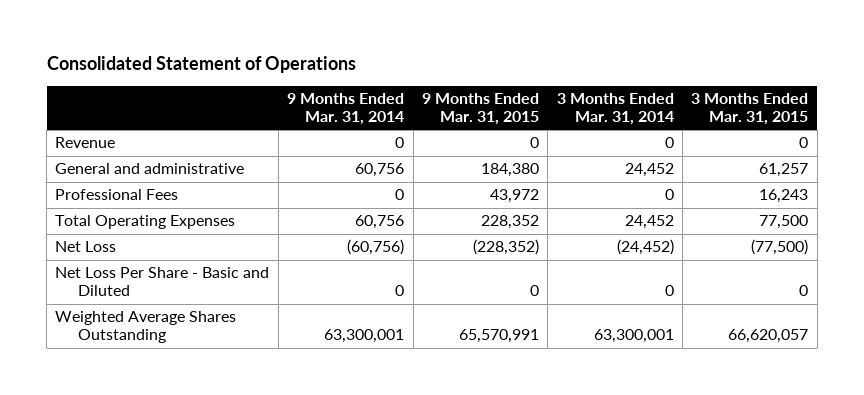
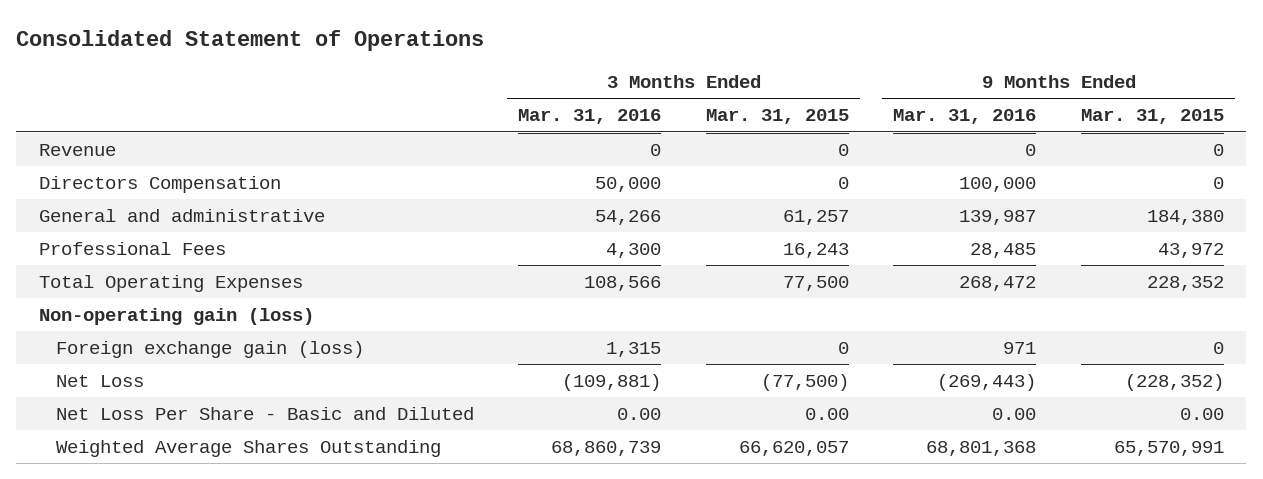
[287,93,405,125] 9 Months Ended Mar. 31, 2014 -> none
[556,93,674,125] 3 Months Ended Mar. 31, 2014 -> none
none -> [518,109,662,125] Mar. 31, 2016
none -> [893,109,1037,125] Mar. 31, 2016
none -> [38,175,281,193] Directors Compensation
none -> [38,307,314,325] Non-operating gain (loss)
none -> [55,340,364,358] Foreign exchange gain (loss)
[529,285,539,297] 0 -> [1179,407,1224,420] 0.00
[799,285,809,297] 0 -> [804,407,849,420] 0.00

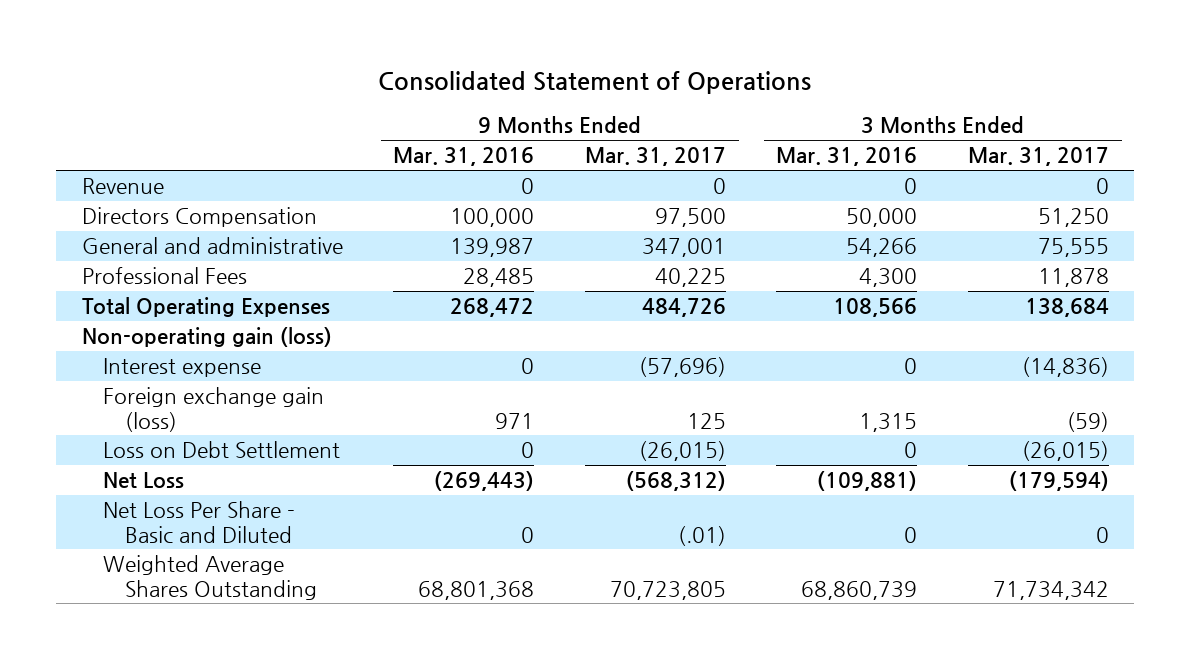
[705,109,849,125] Mar. 31, 2015 -> none
[1080,109,1224,125] Mar. 31, 2015 -> none
none -> [584,147,726,167] Mar. 31, 2017
none -> [968,147,1110,167] Mar. 31, 2017
none -> [103,358,262,378] Interest expense
none -> [103,441,341,459] Loss on Debt Settlement
[617,407,662,420] 0.00 -> [904,526,918,543] 0
[992,407,1037,420] 0.00 -> [521,526,535,543] 0

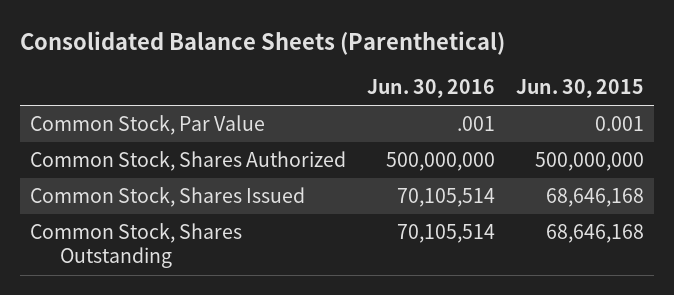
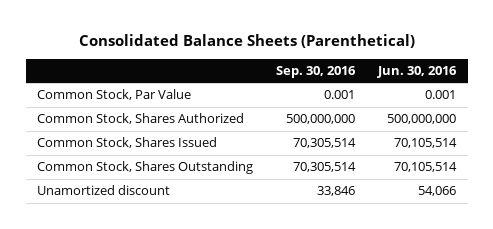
[515,79,644,99] Jun. 30, 2015 -> none
none -> [276,65,357,78] Sep. 30, 2016
[457,116,496,132] .001 -> [425,90,457,100] 0.001
none -> [37,185,171,196] Unamortized discount

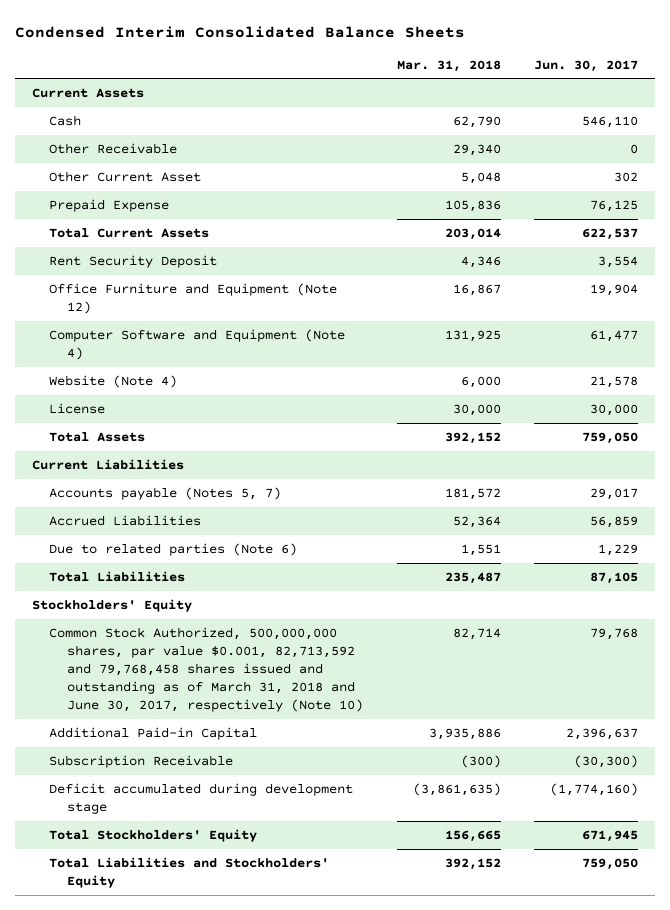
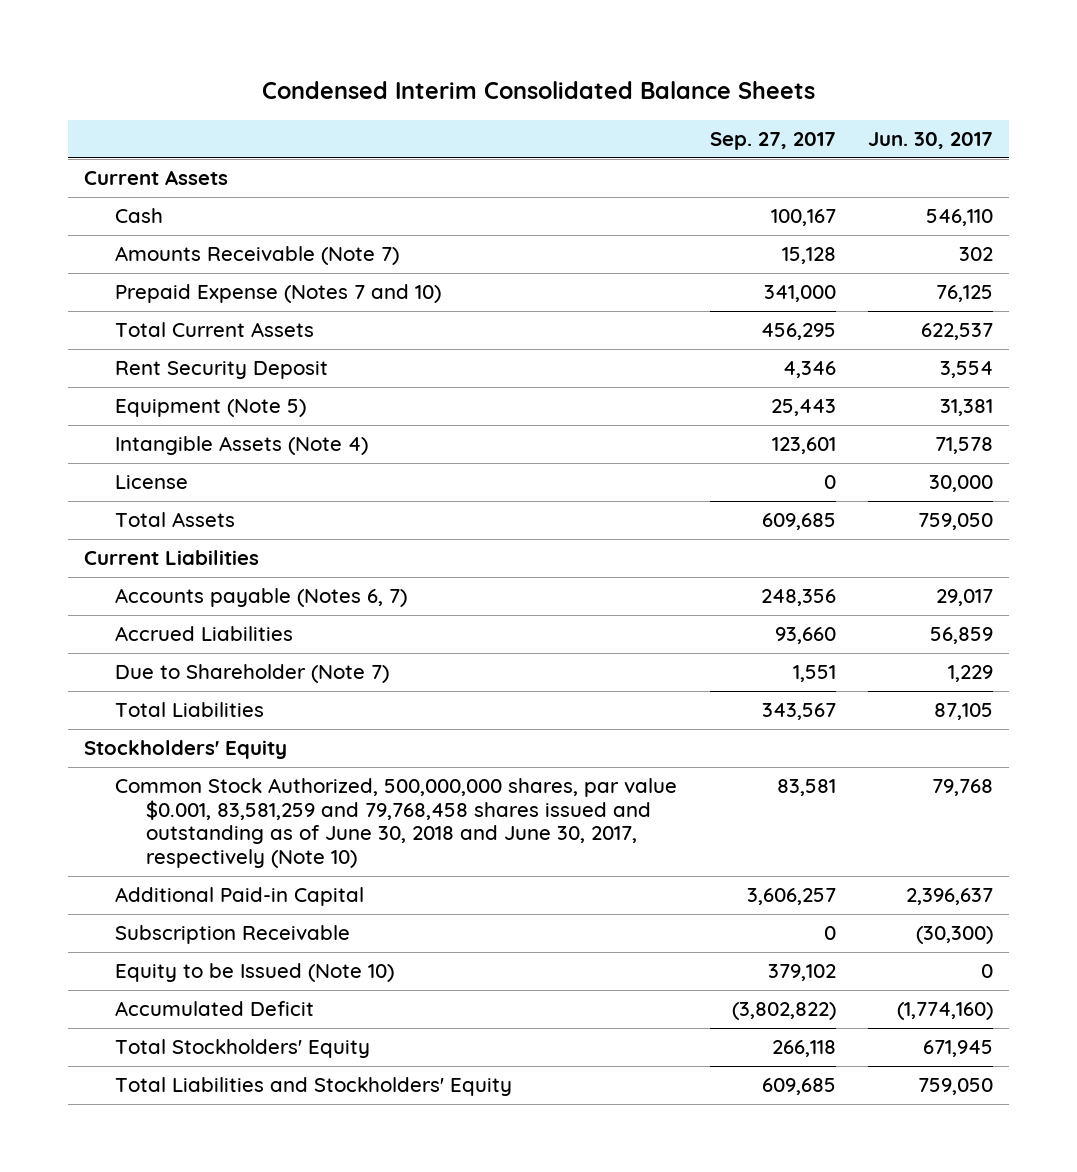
[396,59,501,72] Mar. 31, 2018 -> none
none -> [709,131,836,150] Sep. 27, 2017
[49,171,202,183] Other Current Asset -> none
[49,143,178,155] Other Receivable -> [115,246,400,266] Amounts Receivable (Note 7)
[630,144,639,155] 0 -> [958,247,993,262] 302
[49,199,170,213] Prepaid Expense -> [115,284,442,304] Prepaid Expense (Notes 7 and 10)
[49,329,346,360] Computer Software and Equipment (Note 4) -> none
[49,283,338,314] Office Furniture and Equipment (Note 12) -> [115,399,307,418] Equipment (Note 5)
[590,284,639,297] 19,904 -> [939,399,993,417] 31,381
[49,375,178,389] Website (Note 4) -> [115,436,369,456] Intangible Assets (Note 4)
[590,376,639,389] 21,578 -> [934,437,993,455] 71,578
[49,487,282,501] Accounts payable (Notes 5, 7) -> [115,588,408,608] Accounts payable (Notes 6, 7)
[49,543,298,557] Due to related parties (Note 6) -> [115,664,390,684] Due to Shareholder (Note 7)
[49,627,364,712] Common Stock Authorized, 500,000,000 shares, par value $0.001, 82,713,592 and 79,768,458 shares issued and outstanding as of March 31, 2018 and June 30, 2017, respectively (Note 10) -> [115,778,678,868] Common Stock Authorized, 500,000,000 shares, par value $0.001, 83,581,259 and 79,768,458 shares issued and outstanding as of June 30, 2018 and June 30, 2017, respectively (Note 10)
none -> [115,963,395,983] Equity to be Issued (Note 10)
[49,783,354,814] Deficit accumulated during development stage -> [115,1001,315,1017] Accumulated Deficit

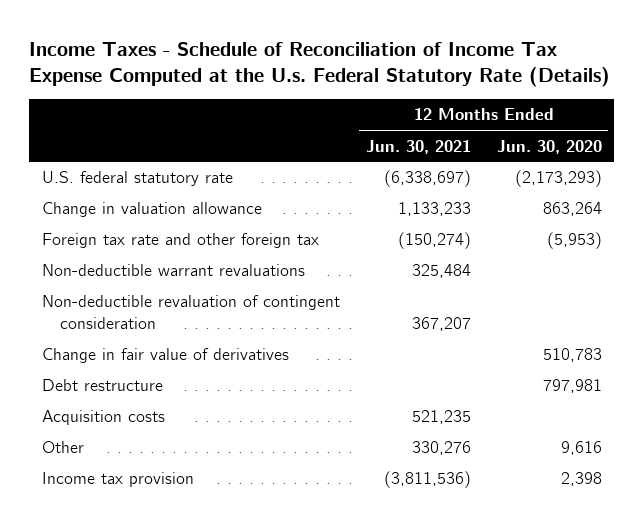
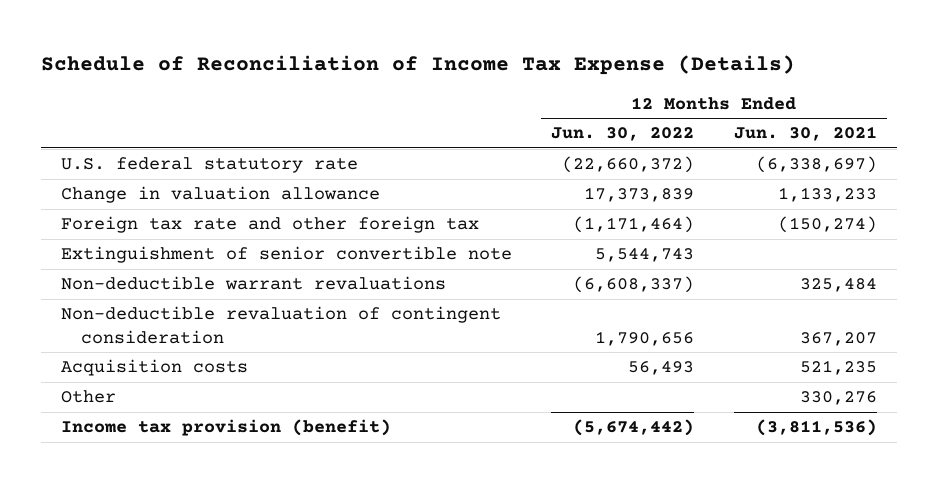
[29,41,611,87] Income Taxes - Schedule of Reconciliation of Income Tax Expense Computed at the U.s. Federal Statutory Rate (Details) -> [40,54,795,75] Schedule of Reconciliation of Income Tax Expense (Details)
[496,139,602,154] Jun. 30, 2020 -> none
none -> [551,127,695,142] Jun. 30, 2022
none -> [60,246,512,264] Extinguishment of senior convertible note
[42,348,290,364] Change in fair value of derivatives -> none
[42,379,164,392] Debt restructure -> none
[42,472,195,488] Income tax provision -> [60,419,391,437] Income tax provision (benefit)

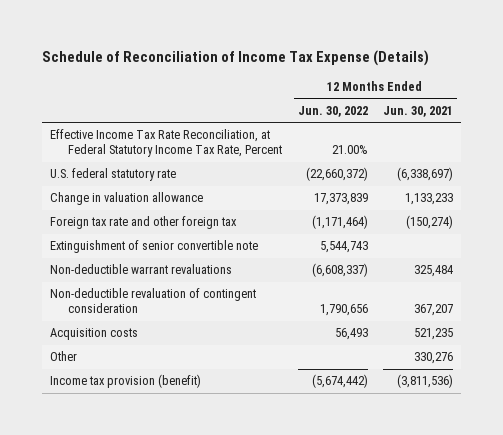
none -> [49,129,283,158] Effective Income Tax Rate Reconciliation, at Federal Statutory Income Tax Rate, Percent

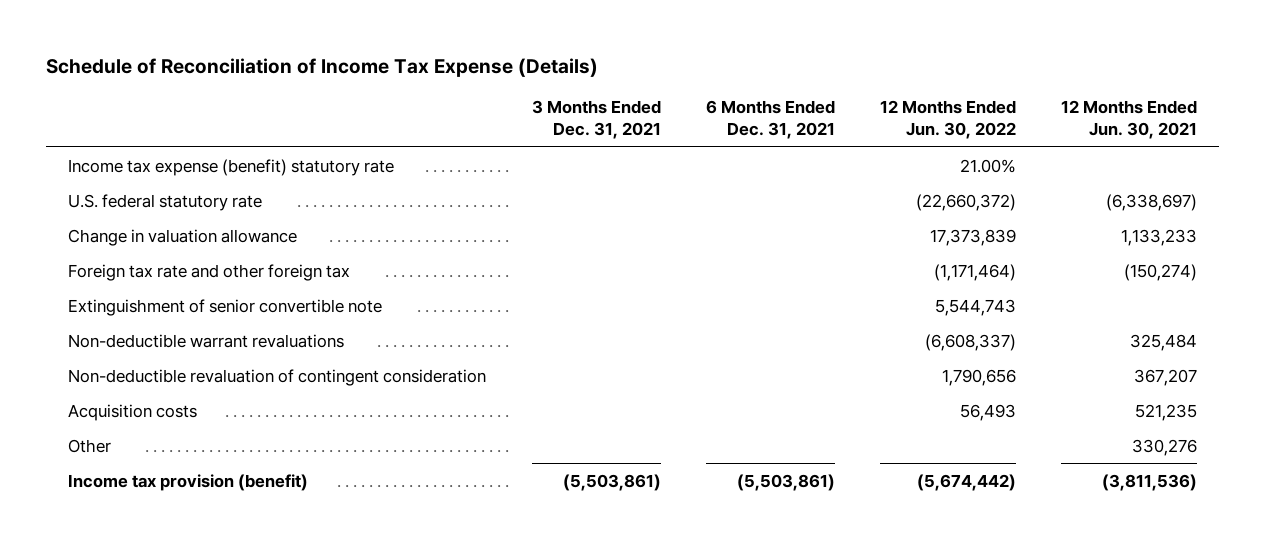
none -> [531,100,661,140] 3 Months Ended Dec. 31, 2021
none -> [705,100,835,140] 6 Months Ended Dec. 31, 2021
[49,129,283,158] Effective Income Tax Rate Reconciliation, at Federal Statutory Income Tax Rate, Percent -> [68,158,395,176] Income tax expense (benefit) statutory rate

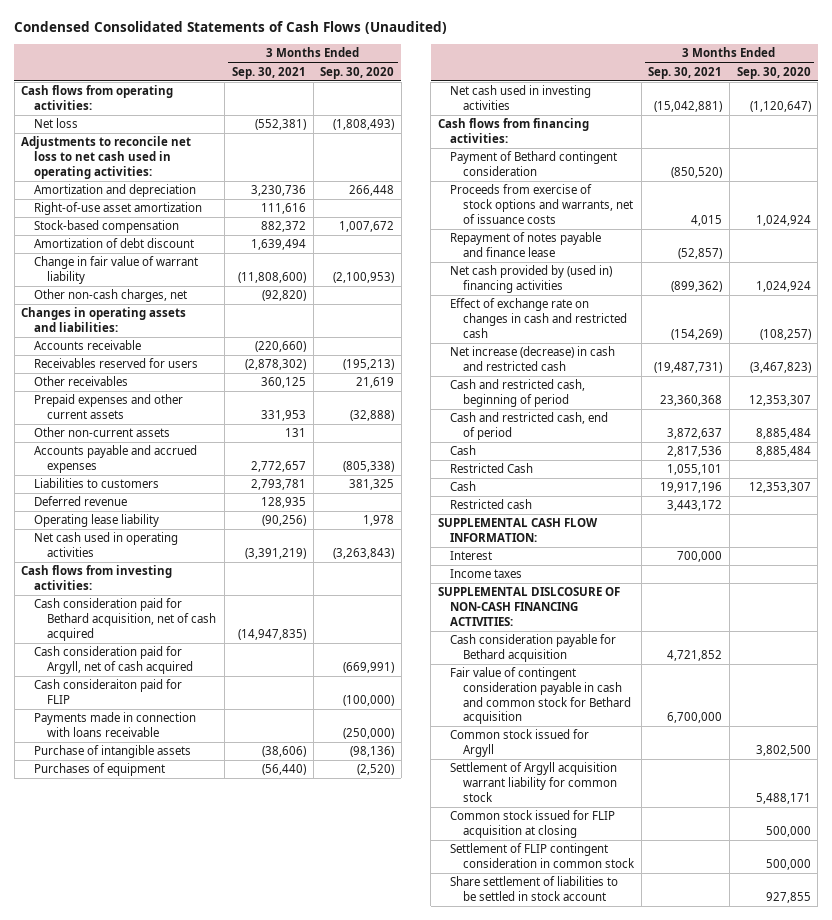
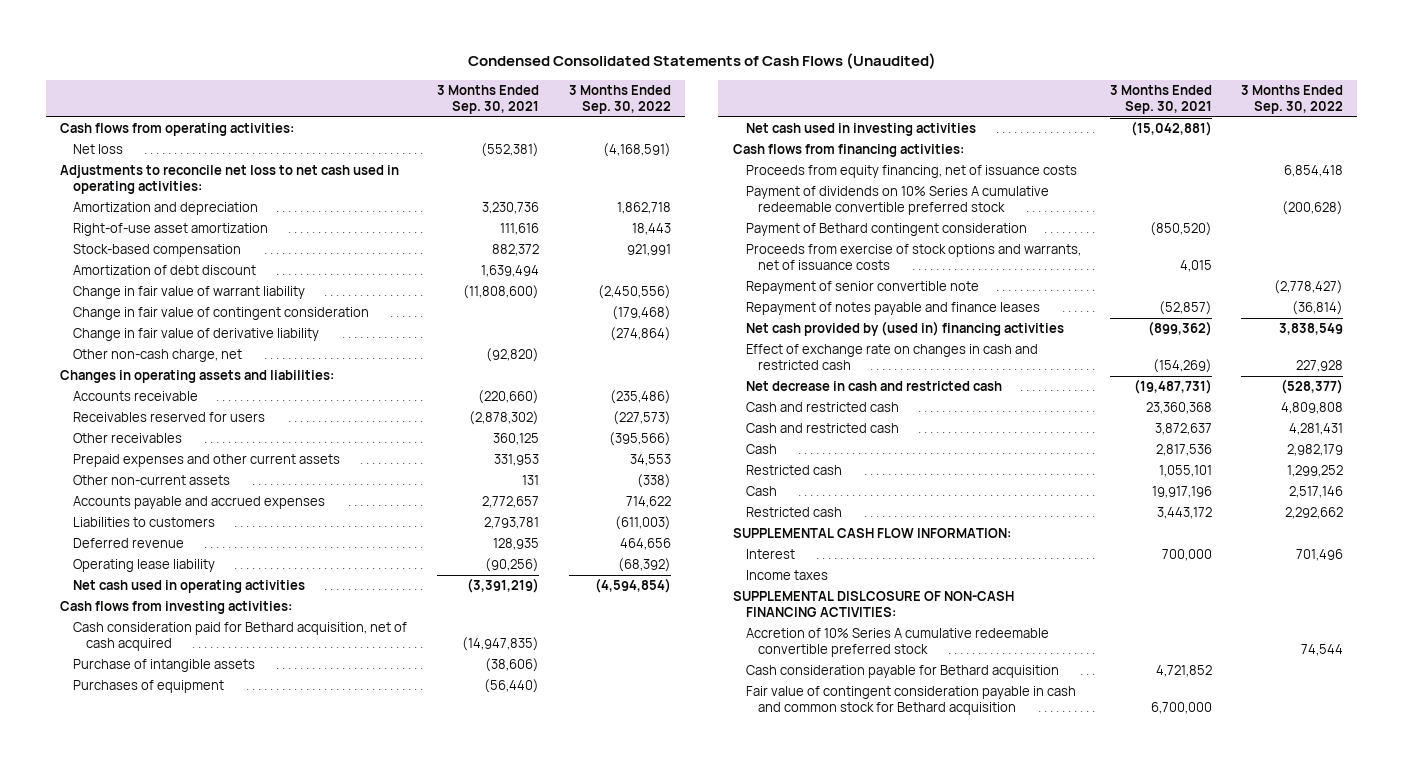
[320,66,395,79] Sep. 30, 2020 -> none
none -> [568,85,671,114] 3 Months Ended Sep. 30, 2022
none -> [73,307,370,321] Change in fair value of contingent consideration
none -> [73,328,320,342] Change in fair value of derivative liability
[33,289,187,303] Other non-cash charges, net -> [73,349,243,363] Other non-cash charge, net
[33,646,193,674] Cash consideration paid for Argyll, net of cash acquired -> none
[33,679,182,704] Cash consideraiton paid for FLIP -> none
[33,712,196,737] Payments made in connection with loans receivable -> none
none -> [745,165,1077,179] Proceeds from equity financing, net of issuance costs
none -> [745,186,1049,216] Payment of dividends on 10% Series A cumulative redeemable convertible preferred stock
none -> [745,281,979,295] Repayment of senior convertible note
[450,232,602,257] Repayment of notes payable and finance lease -> [745,302,1040,316] Repayment of notes payable and finance leases
[450,346,616,371] Net increase (decrease) in cash and restricted cash -> [745,381,1002,392] Net decrease in cash and restricted cash
[450,379,586,407] Cash and restricted cash, beginning of period -> [745,402,899,413] Cash and restricted cash
[450,412,609,440] Cash and restricted cash, end of period -> [745,423,899,434] Cash and restricted cash
[450,463,534,474] Restricted Cash -> [745,465,842,476] Restricted cash
none -> [745,628,1049,658] Accretion of 10% Series A cumulative redeemable convertible preferred stock
[450,729,590,757] Common stock issued for Argyll -> none
[450,762,618,802] Settlement of Argyll acquisition warrant liability for common stock -> none
[450,810,616,838] Common stock issued for FLIP acquisition at closing -> none
[450,843,635,868] Settlement of FLIP contingent consideration in common stock -> none
[450,876,619,901] Share settlement of liabilities to be settled in stock account -> none

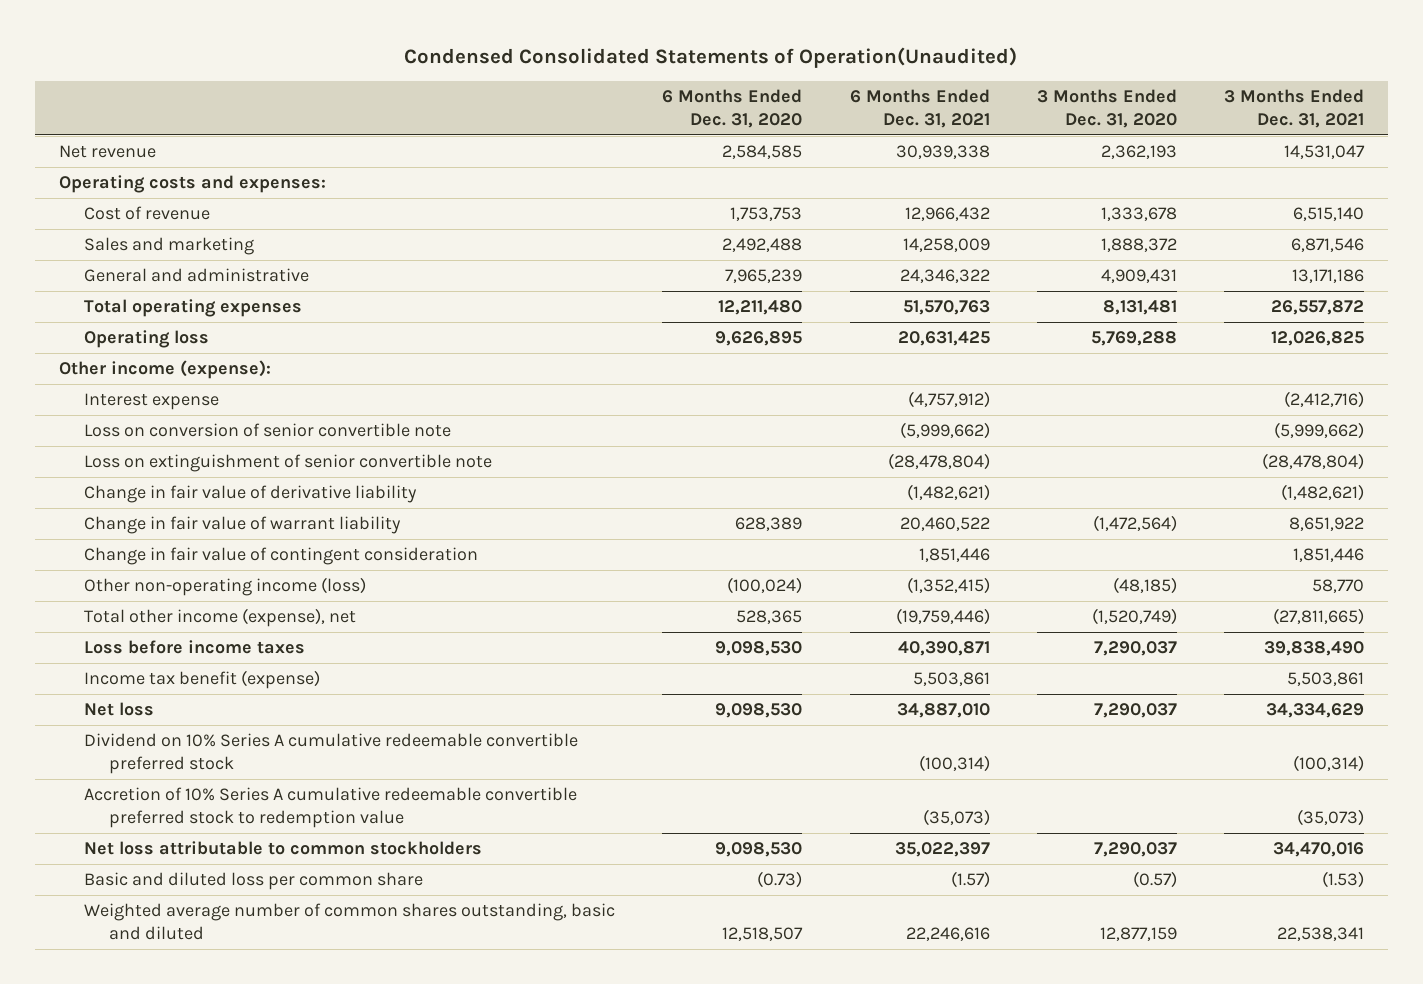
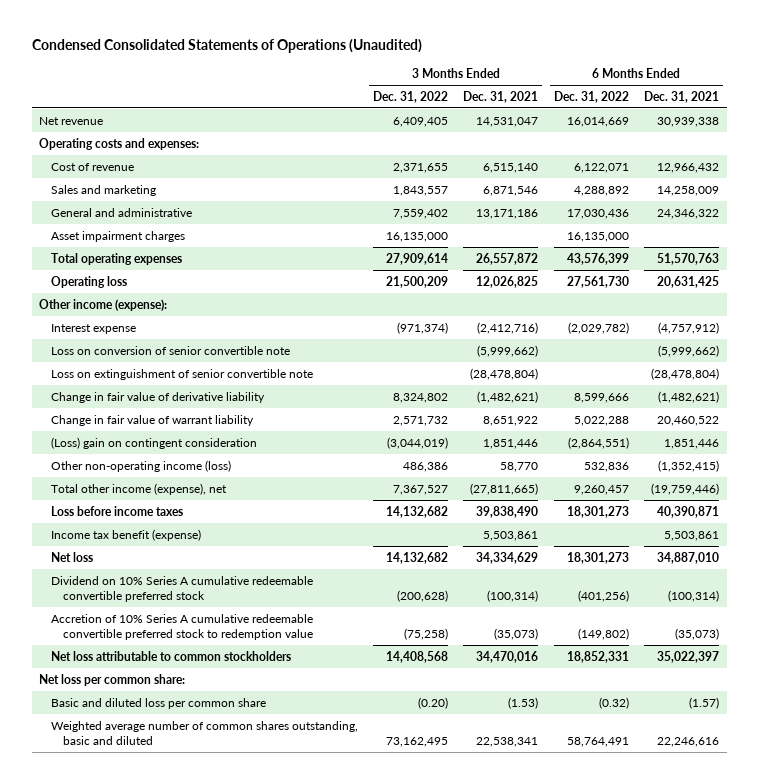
[404,46,1018,68] Condensed Consolidated Statements of Operation(Unaudited) -> [31,39,422,54] Condensed Consolidated Statements of Operations (Unaudited)
[662,89,803,128] 6 Months Ended Dec. 31, 2020 -> none
[1036,89,1177,128] 3 Months Ended Dec. 31, 2020 -> none
none -> [373,90,449,103] Dec. 31, 2022
none -> [553,90,629,103] Dec. 31, 2022
none -> [50,230,185,242] Asset impairment charges
[83,547,478,566] Change in fair value of contingent consideration -> [50,436,257,449] (Loss) gain on contingent consideration
none -> [39,673,186,686] Net loss per common share:

